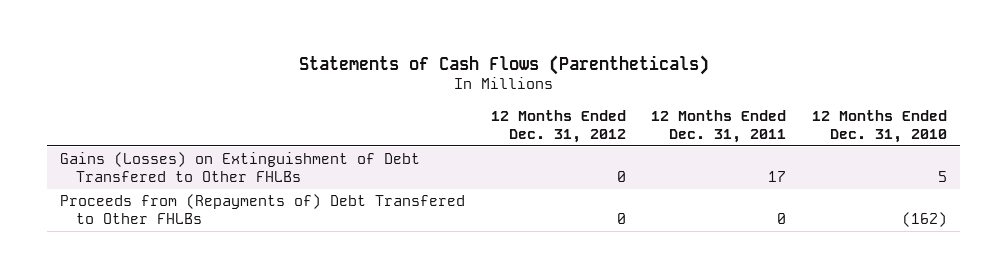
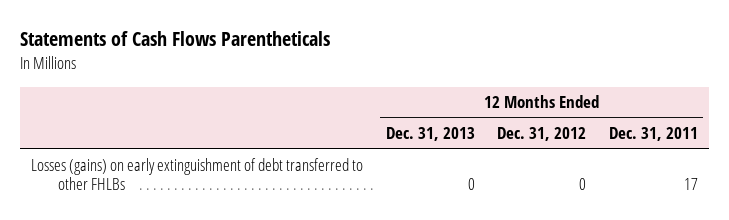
[298,54,709,75] Statements of Cash Flows (Parentheticals) -> [19,31,330,47] Statements of Cash Flows Parentheticals
[812,109,948,144] 12 Months Ended Dec. 31, 2010 -> none
none -> [385,126,475,141] Dec. 31, 2013
[60,193,466,225] Proceeds from (Repayments of) Debt Transfered to Other FHLBs -> none
[60,151,421,183] Gains (Losses) on Extinguishment of Debt Transfered to Other FHLBs -> [31,157,364,191] Losses (gains) on early extinguishment of debt transferred to other FHLBs

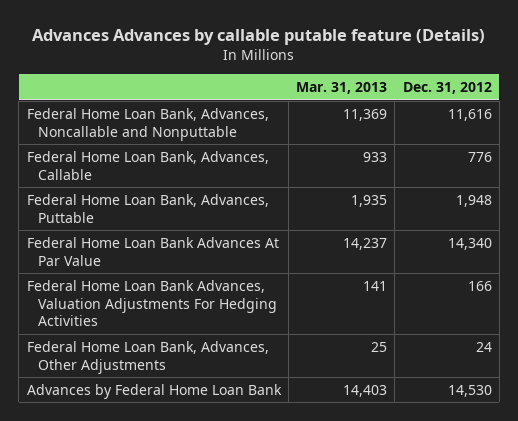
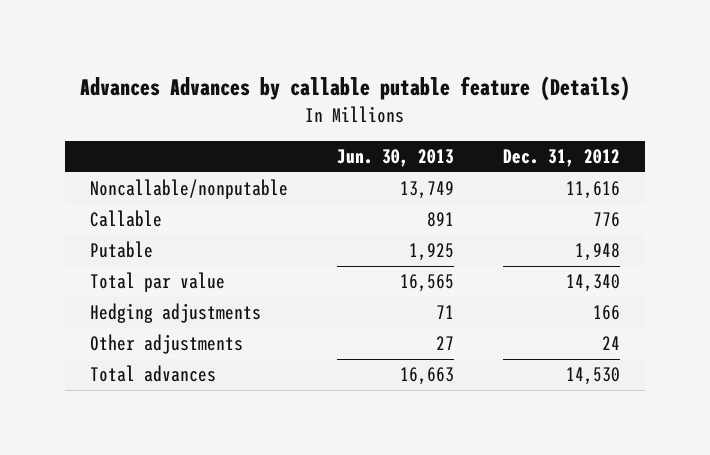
[296,82,388,95] Mar. 31, 2013 -> none
none -> [336,149,454,168] Jun. 30, 2013
[26,107,269,141] Federal Home Loan Bank, Advances, Noncallable and Nonputtable -> [89,179,288,200] Noncallable/nonputable
[26,150,269,180] Federal Home Loan Bank, Advances, Callable -> [89,210,162,228] Callable
[26,193,269,223] Federal Home Loan Bank, Advances, Puttable -> [89,241,153,259] Putable
[26,236,279,266] Federal Home Loan Bank Advances At Par Value -> [89,272,225,293] Total par value
[26,279,278,327] Federal Home Loan Bank Advances, Valuation Adjustments For Hedging Activities -> [89,303,261,324] Hedging adjustments
[26,340,269,374] Federal Home Loan Bank, Advances, Other Adjustments -> [89,334,243,355] Other adjustments
[26,383,282,399] Advances by Federal Home Loan Bank -> [89,365,216,383] Total advances

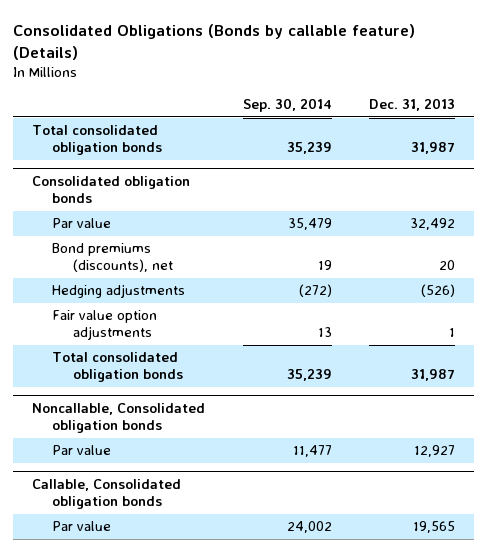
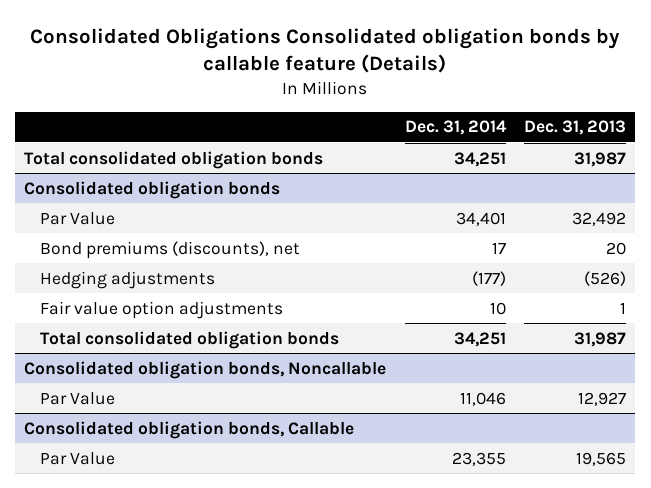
[13,23,416,60] Consolidated Obligations (Bonds by callable feature) (Details) -> [30,27,621,74] Consolidated Obligations Consolidated obligation bonds by callable feature (Details)
[242,97,332,112] Sep. 30, 2014 -> none
none -> [404,120,507,136] Dec. 31, 2014
[52,218,112,229] Par value -> [40,211,116,225] Par Value
[32,402,206,433] Noncallable, Consolidated obligation bonds -> [24,360,387,379] Consolidated obligation bonds, Noncallable
[52,445,112,456] Par value -> [40,391,116,405] Par Value
[32,478,182,509] Callable, Consolidated obligation bonds -> [24,420,355,439] Consolidated obligation bonds, Callable
[52,521,112,532] Par value -> [40,451,116,465] Par Value

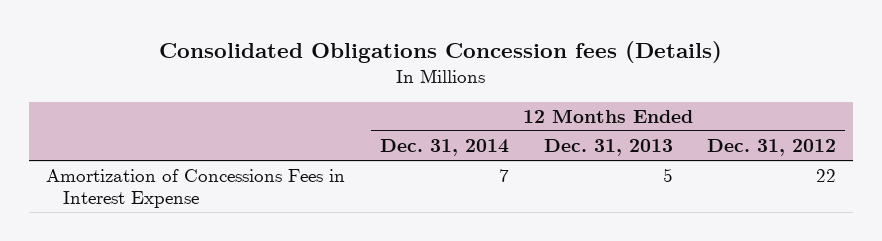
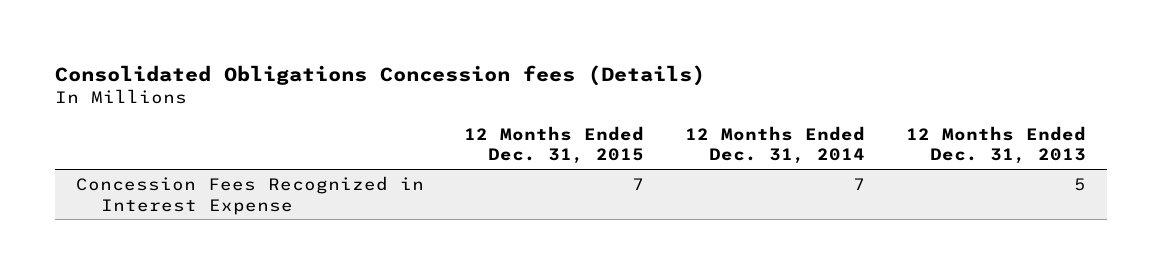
[707,138,837,156] Dec. 31, 2012 -> none
none -> [464,125,645,165] 12 Months Ended Dec. 31, 2015
[46,168,346,208] Amortization of Concessions Fees in Interest Expense -> [75,176,424,215] Concession Fees Recognized in Interest Expense

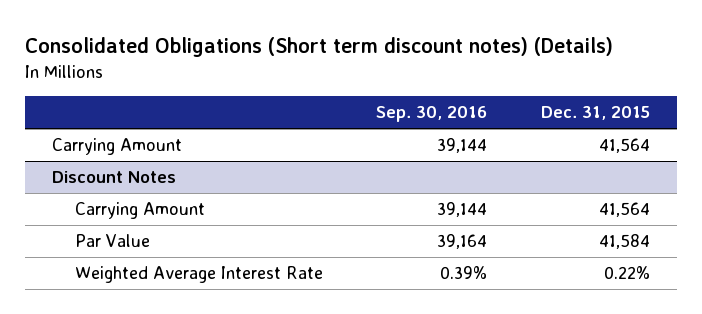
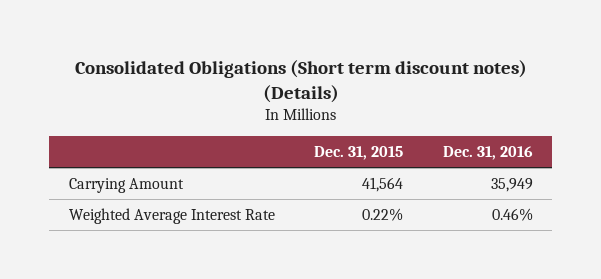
[376,106,488,123] Sep. 30, 2016 -> none
none -> [442,146,533,161] Dec. 31, 2016
[51,171,176,184] Discount Notes -> none
[74,202,205,220] Carrying Amount -> none
[74,234,150,248] Par Value -> none

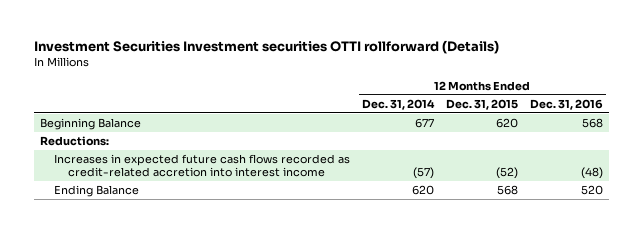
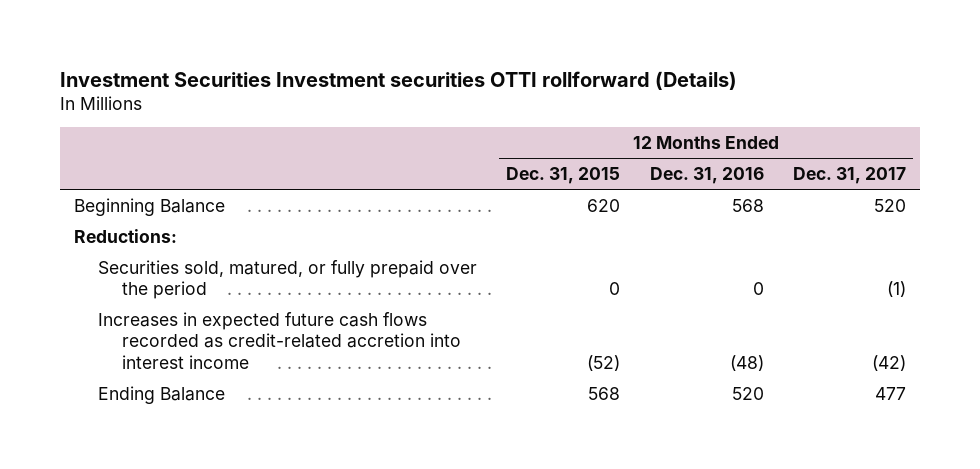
[361,98,435,110] Dec. 31, 2014 -> none
none -> [792,167,906,185] Dec. 31, 2017
none -> [98,259,478,300] Securities sold, matured, or fully prepaid over the period

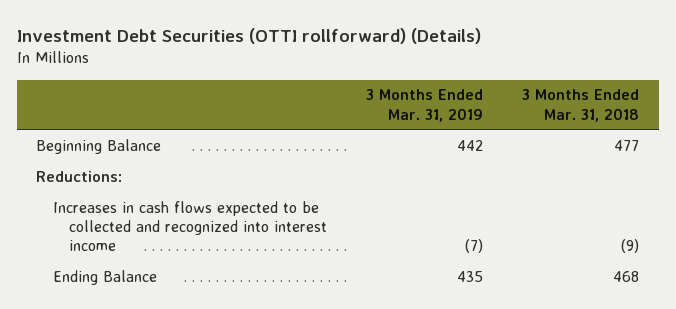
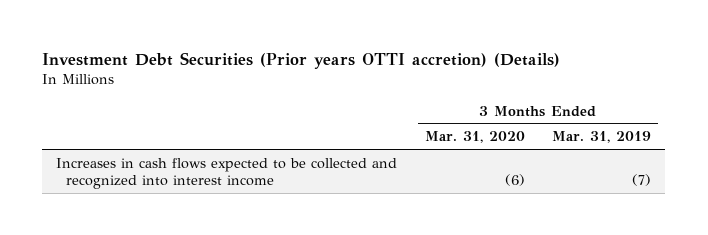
[16,27,481,44] Investment Debt Securities (OTTI rollforward) (Details) -> [42,51,561,69] Investment Debt Securities (Prior years OTTI accretion) (Details)
[522,89,640,122] 3 Months Ended Mar. 31, 2018 -> none
none -> [424,131,525,144] Mar. 31, 2020
[36,138,162,154] Beginning Balance -> none
[36,170,123,182] Reductions: -> none
[52,269,157,285] Ending Balance -> none

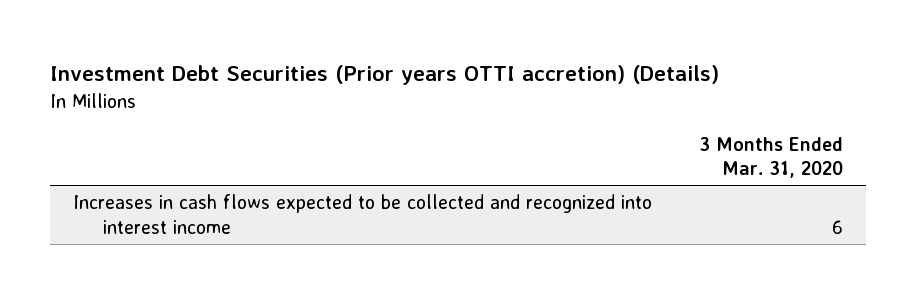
[552,131,652,144] Mar. 31, 2019 -> none
[504,174,525,187] (6) -> [831,220,843,235] 6

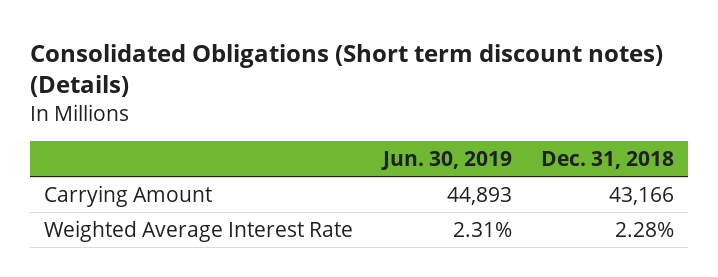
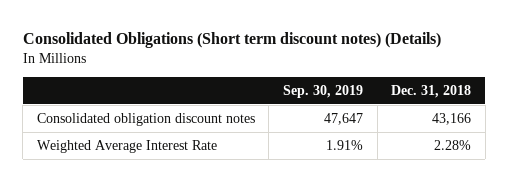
[380,150,512,170] Jun. 30, 2019 -> none
none -> [283,85,364,99] Sep. 30, 2019
[44,184,213,207] Carrying Amount -> [36,112,255,126] Consolidated obligation discount notes

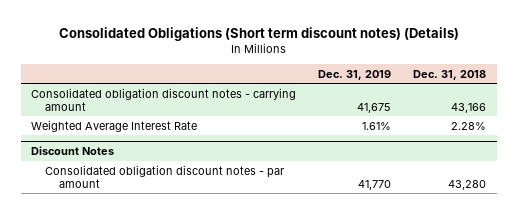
[283,85,364,99] Sep. 30, 2019 -> none
none -> [318,69,392,80] Dec. 31, 2019
[36,112,255,126] Consolidated obligation discount notes -> [31,87,297,112] Consolidated obligation discount notes - carrying amount
none -> [31,146,115,156] Discount Notes
none -> [45,164,285,189] Consolidated obligation discount notes - par amount

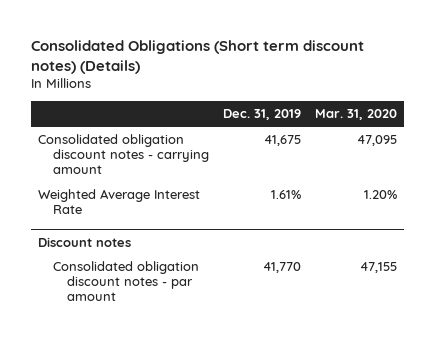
[413,69,487,80] Dec. 31, 2018 -> none
none -> [315,109,398,121] Mar. 31, 2020
[31,146,115,156] Discount Notes -> [38,236,132,247] Discount notes

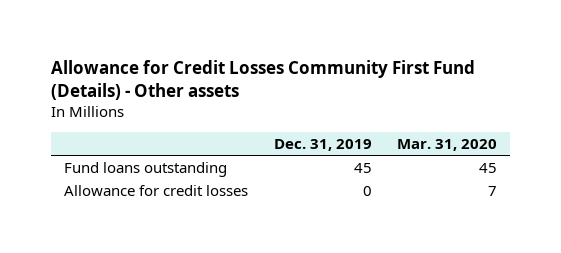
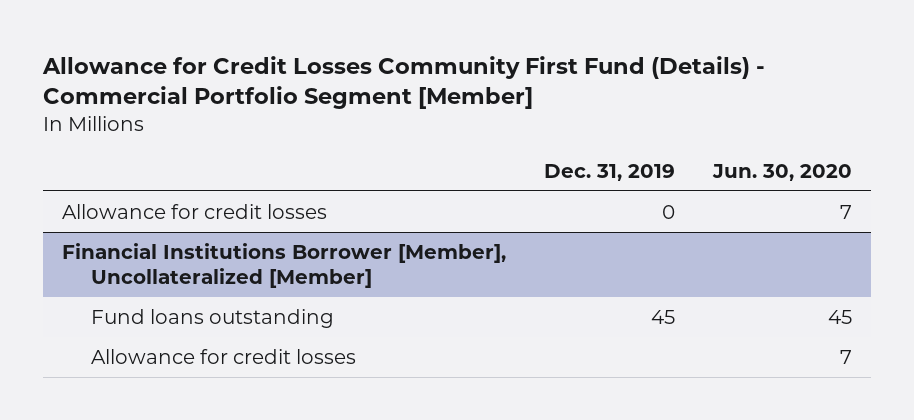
[51,60,476,101] Allowance for Credit Losses Community First Fund (Details) - Other assets -> [42,55,766,110] Allowance for Credit Losses Community First Fund (Details) - Commercial Portfolio Segment [Member]
[397,139,498,152] Mar. 31, 2020 -> none
none -> [711,163,852,181] Jun. 30, 2020
[63,161,227,177] Fund loans outstanding -> none
none -> [62,242,507,289] Financial Institutions Borrower [Member], Uncollateralized [Member]
none -> [90,308,334,328] Fund loans outstanding
none -> [90,348,356,364] Allowance for credit losses

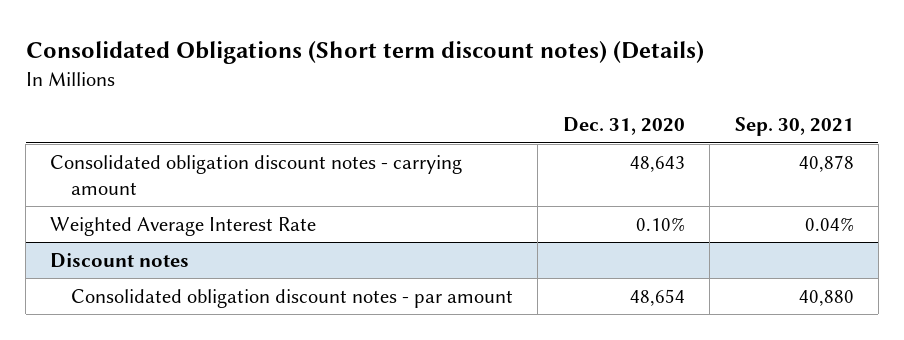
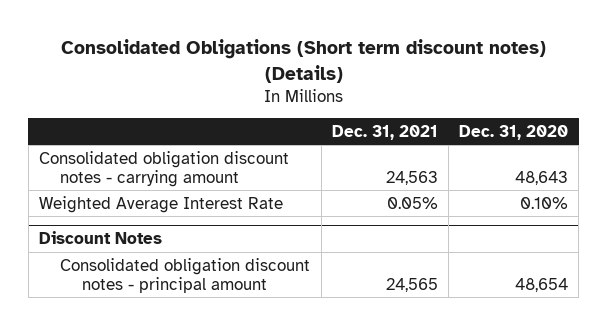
[734,117,854,137] Sep. 30, 2021 -> none
none -> [331,125,438,141] Dec. 31, 2021
[50,252,190,268] Discount notes -> [38,231,162,245] Discount Notes
[71,288,514,308] Consolidated obligation discount notes - par amount -> [60,257,311,293] Consolidated obligation discount notes - principal amount

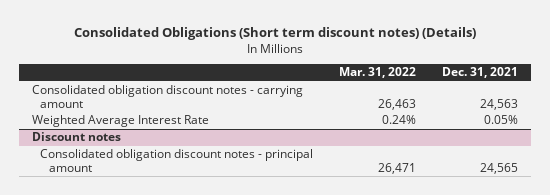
[459,125,569,141] Dec. 31, 2020 -> none
none -> [339,67,417,79] Mar. 31, 2022
[38,231,162,245] Discount Notes -> [32,132,122,142] Discount notes

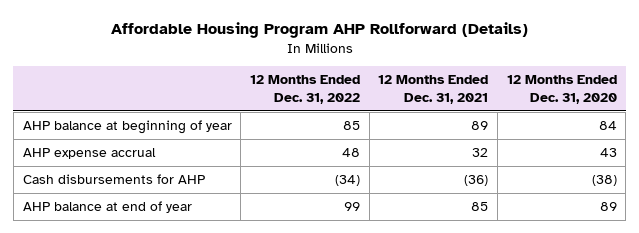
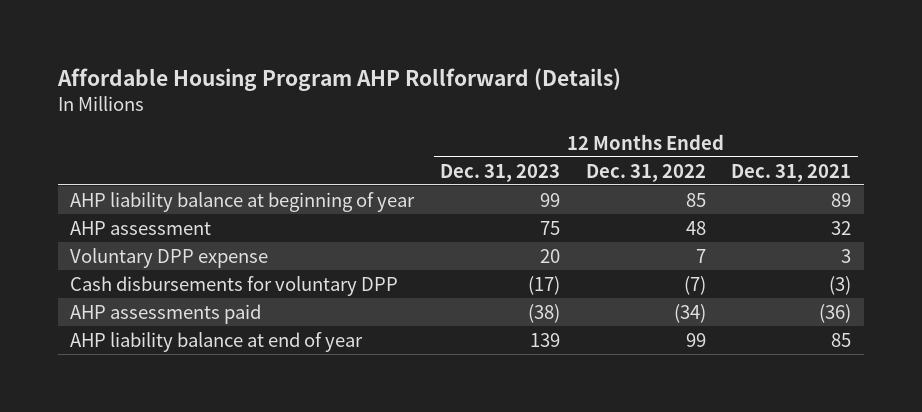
[506,75,617,104] 12 Months Ended Dec. 31, 2020 -> none
none -> [440,163,561,182] Dec. 31, 2023
[22,120,232,135] AHP balance at beginning of year -> [70,191,416,212] AHP liability balance at beginning of year
[22,148,156,160] AHP expense accrual -> [70,220,212,235] AHP assessment
none -> [70,247,269,268] Voluntary DPP expense
none -> [70,275,399,296] Cash disbursements for voluntary DPP
[22,174,205,185] Cash disbursements for AHP -> [70,303,262,324] AHP assessments paid
[22,201,192,214] AHP balance at end of year -> [70,331,364,352] AHP liability balance at end of year

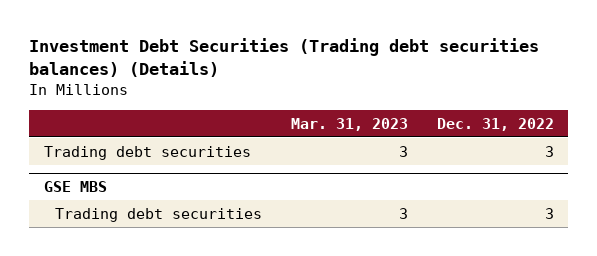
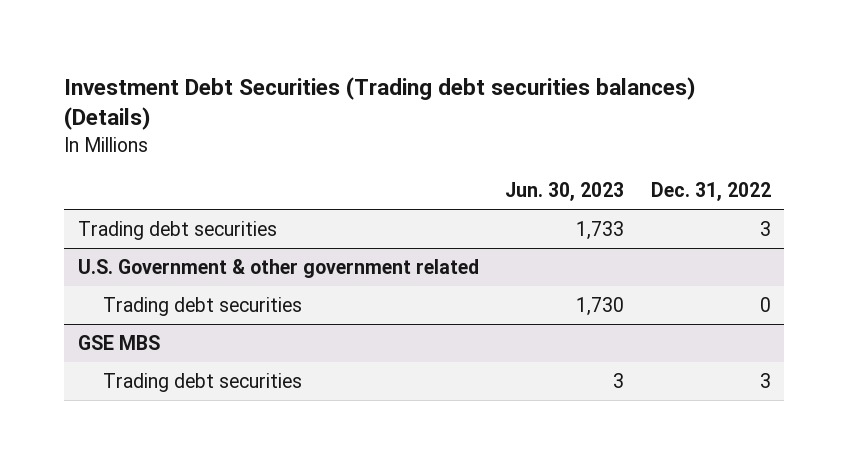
[290,117,408,131] Mar. 31, 2023 -> none
none -> [505,182,625,202] Jun. 30, 2023
none -> [77,258,479,278] U.S. Government & other government related
none -> [102,296,302,316] Trading debt securities

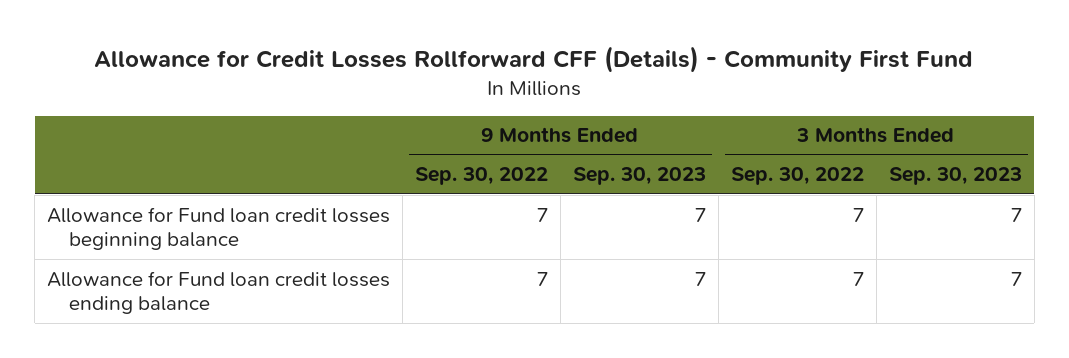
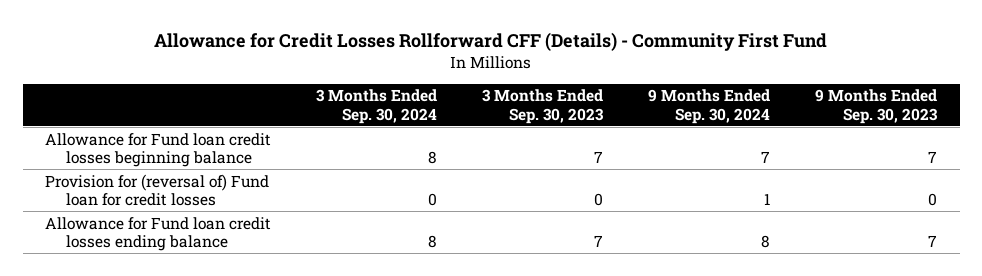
[414,167,548,186] Sep. 30, 2022 -> none
[730,167,864,186] Sep. 30, 2022 -> none
none -> [316,89,438,124] 3 Months Ended Sep. 30, 2024
none -> [648,89,771,124] 9 Months Ended Sep. 30, 2024
none -> [45,173,270,206] Provision for (reversal of) Fund loan for credit losses

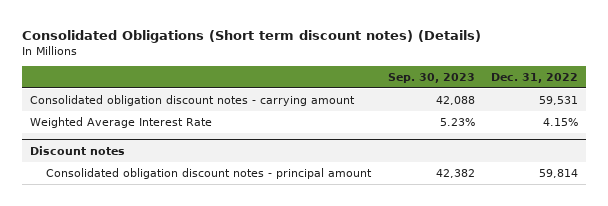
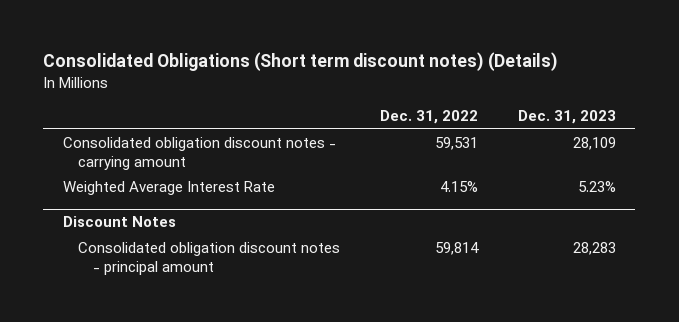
[387,72,475,83] Sep. 30, 2023 -> none
none -> [517,110,616,125] Dec. 31, 2023
[30,145,126,155] Discount notes -> [63,216,177,228] Discount Notes

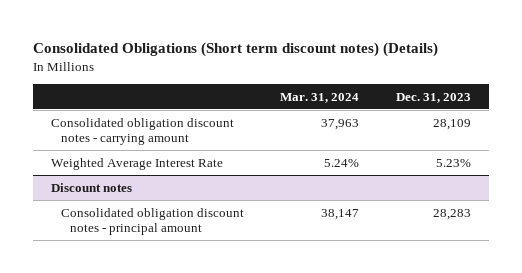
[379,110,478,125] Dec. 31, 2022 -> none
none -> [280,92,360,103] Mar. 31, 2024
[63,216,177,228] Discount Notes -> [50,182,132,192] Discount notes

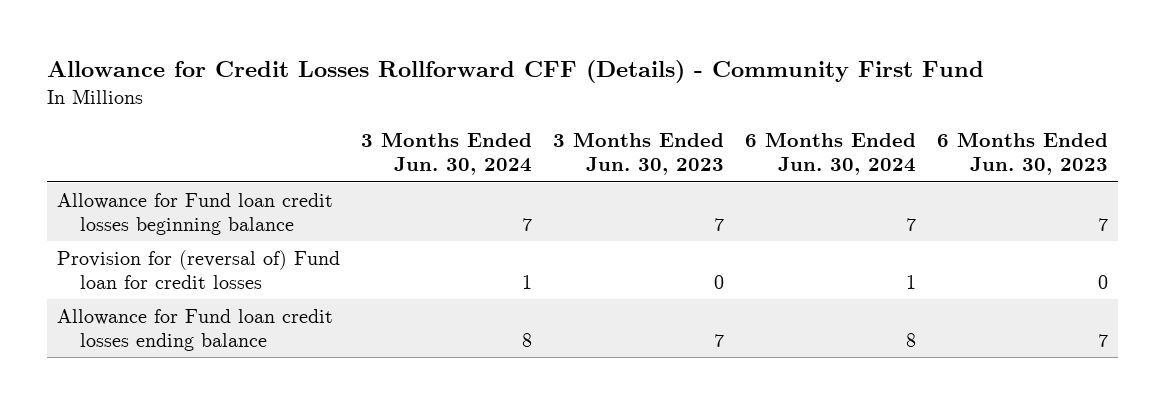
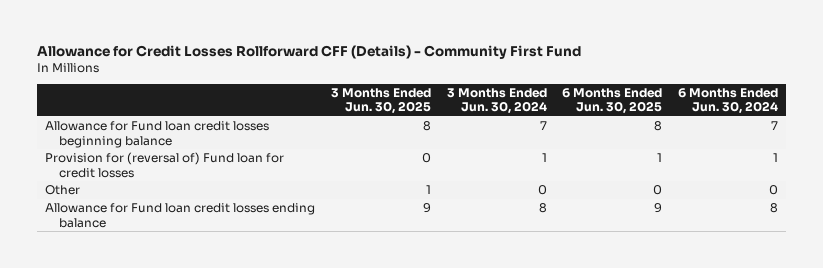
[553,132,725,175] 3 Months Ended Jun. 30, 2023 -> none
[936,132,1108,175] 6 Months Ended Jun. 30, 2023 -> none
none -> [330,88,431,115] 3 Months Ended Jun. 30, 2025
none -> [562,88,663,115] 6 Months Ended Jun. 30, 2025
none -> [45,185,81,196] Other

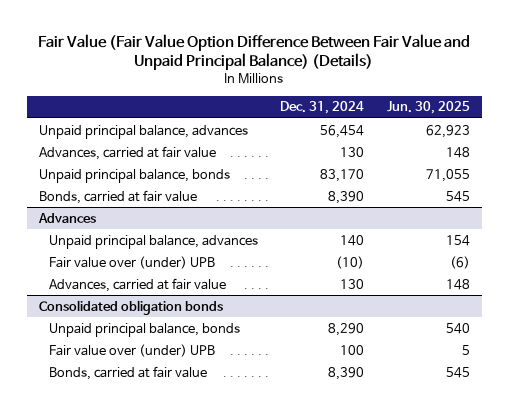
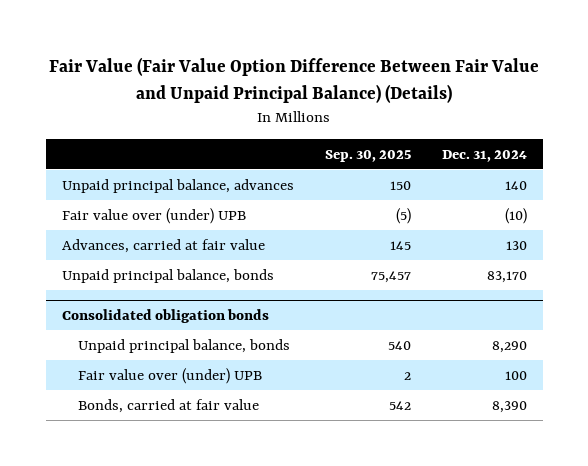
[387,101,471,115] Jun. 30, 2025 -> none
none -> [324,149,411,162] Sep. 30, 2025
[38,124,248,139] Unpaid principal balance, advances -> none
[38,145,216,160] Advances, carried at fair value -> none
[38,189,197,204] Bonds, carried at fair value -> none
[37,212,96,223] Advances -> none
[38,168,230,183] Unpaid principal balance, bonds -> [61,268,274,283] Unpaid principal balance, bonds

